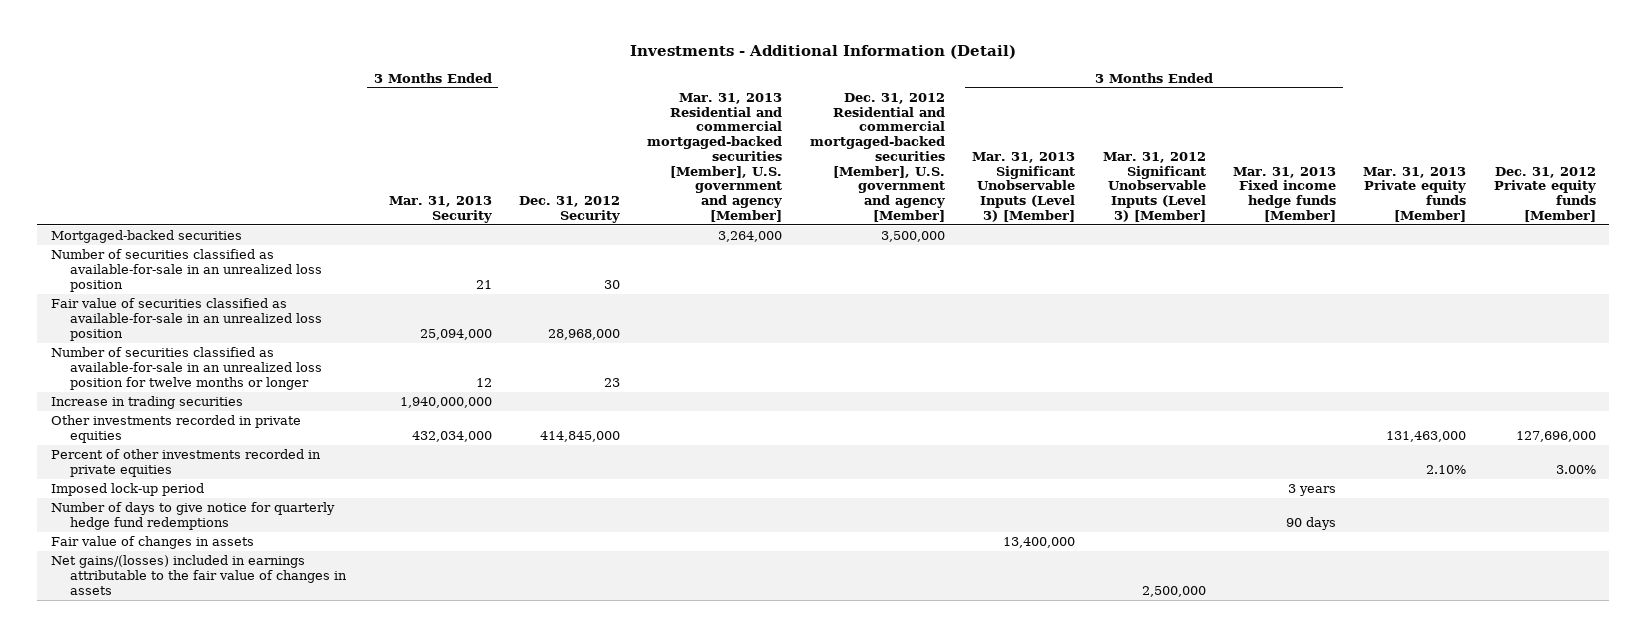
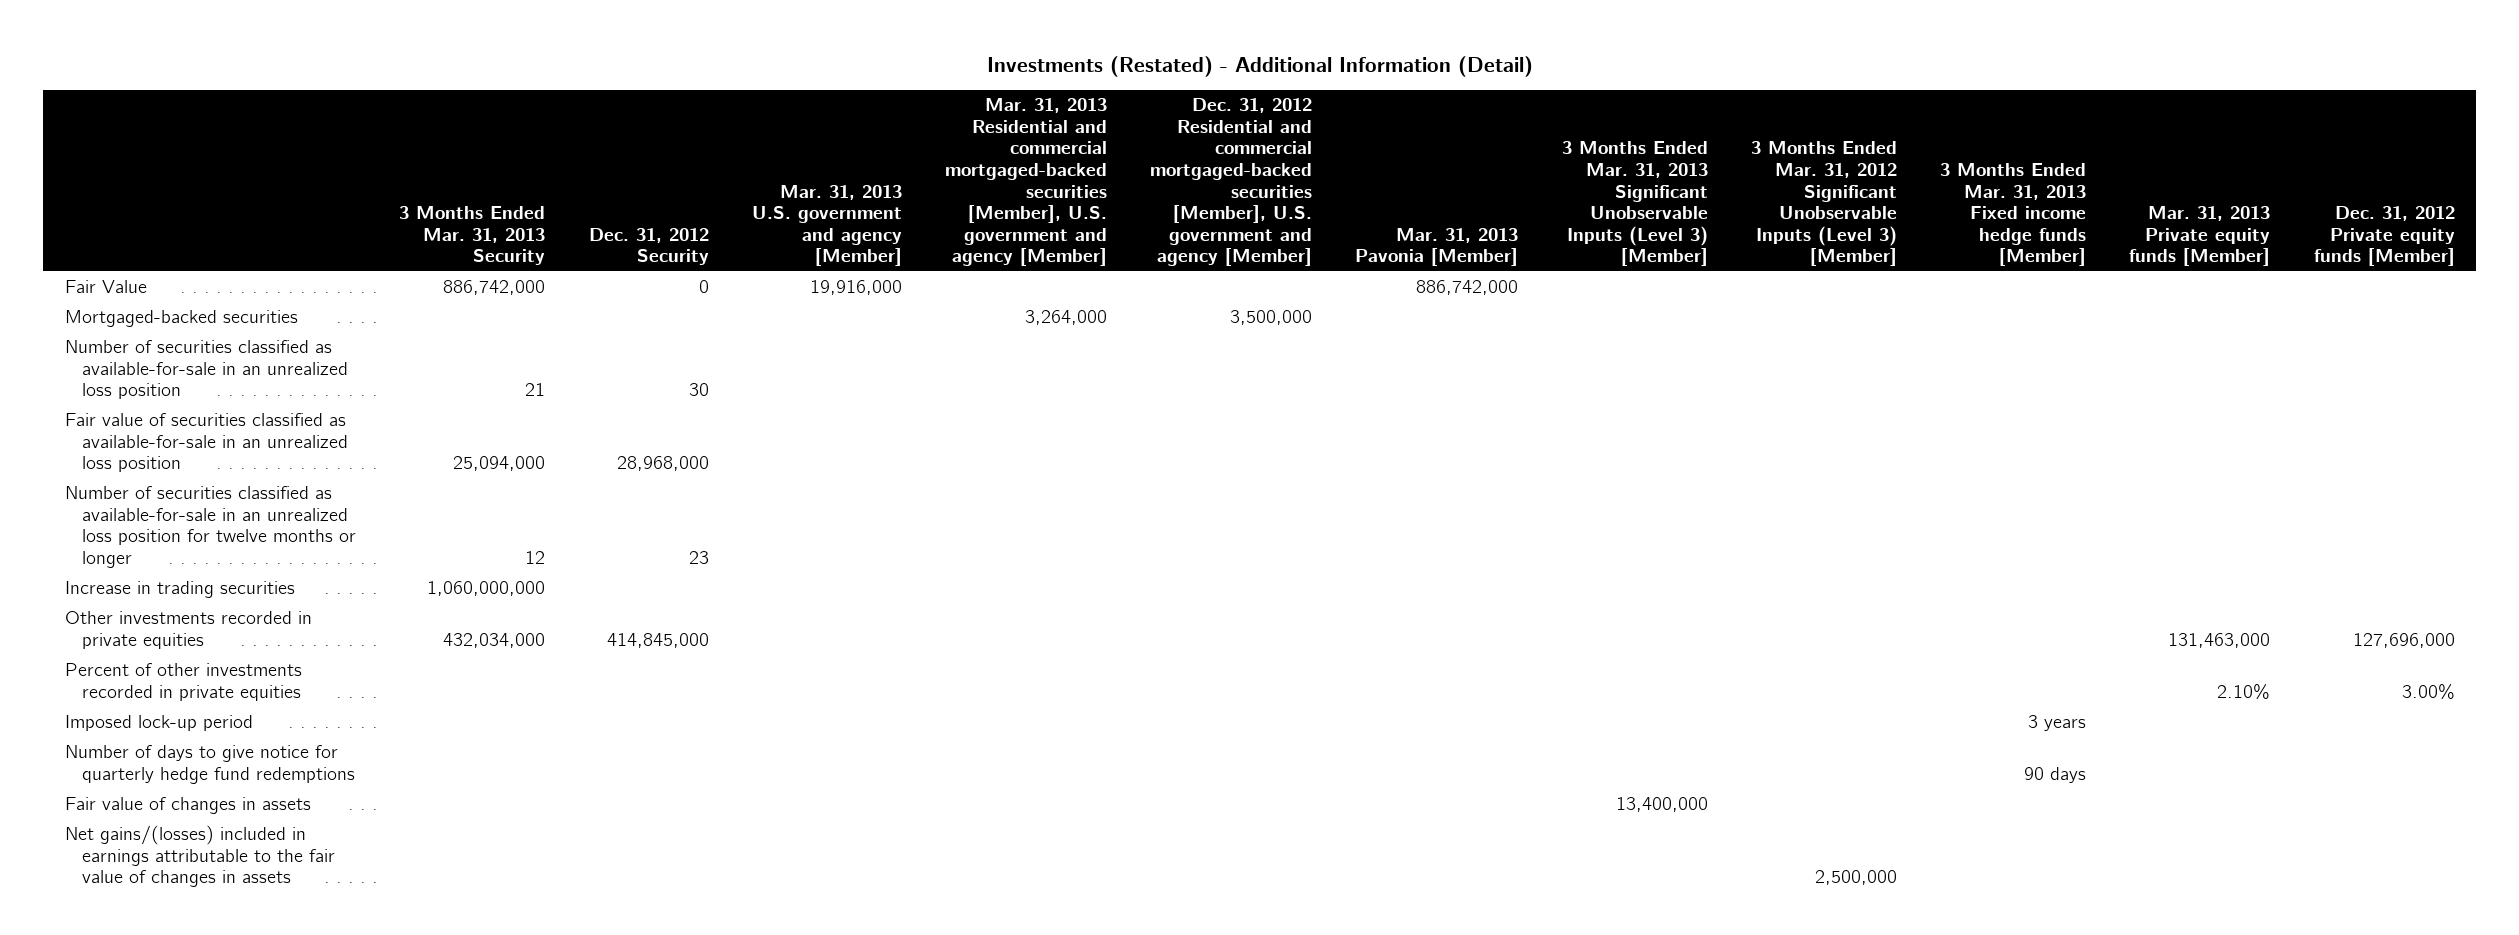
[630,45,1017,60] Investments - Additional Information (Detail) -> [986,55,1533,77] Investments (Restated) - Additional Information (Detail)
none -> [751,184,902,267] Mar. 31, 2013 U.S. government and agency [Member]
none -> [1355,227,1519,267] Mar. 31, 2013 Pavonia [Member]
none -> [64,280,147,294] Fair Value
[399,397,492,409] 1,940,000,000 -> [427,581,546,597] 1,060,000,000

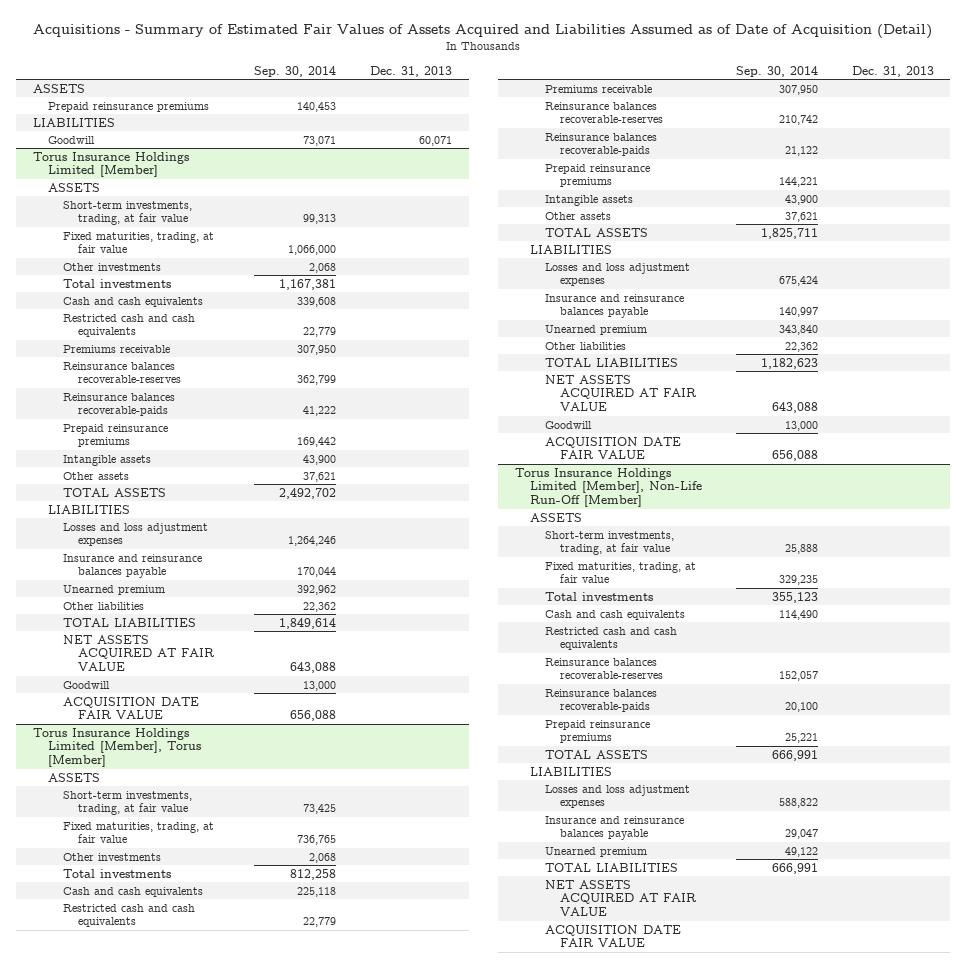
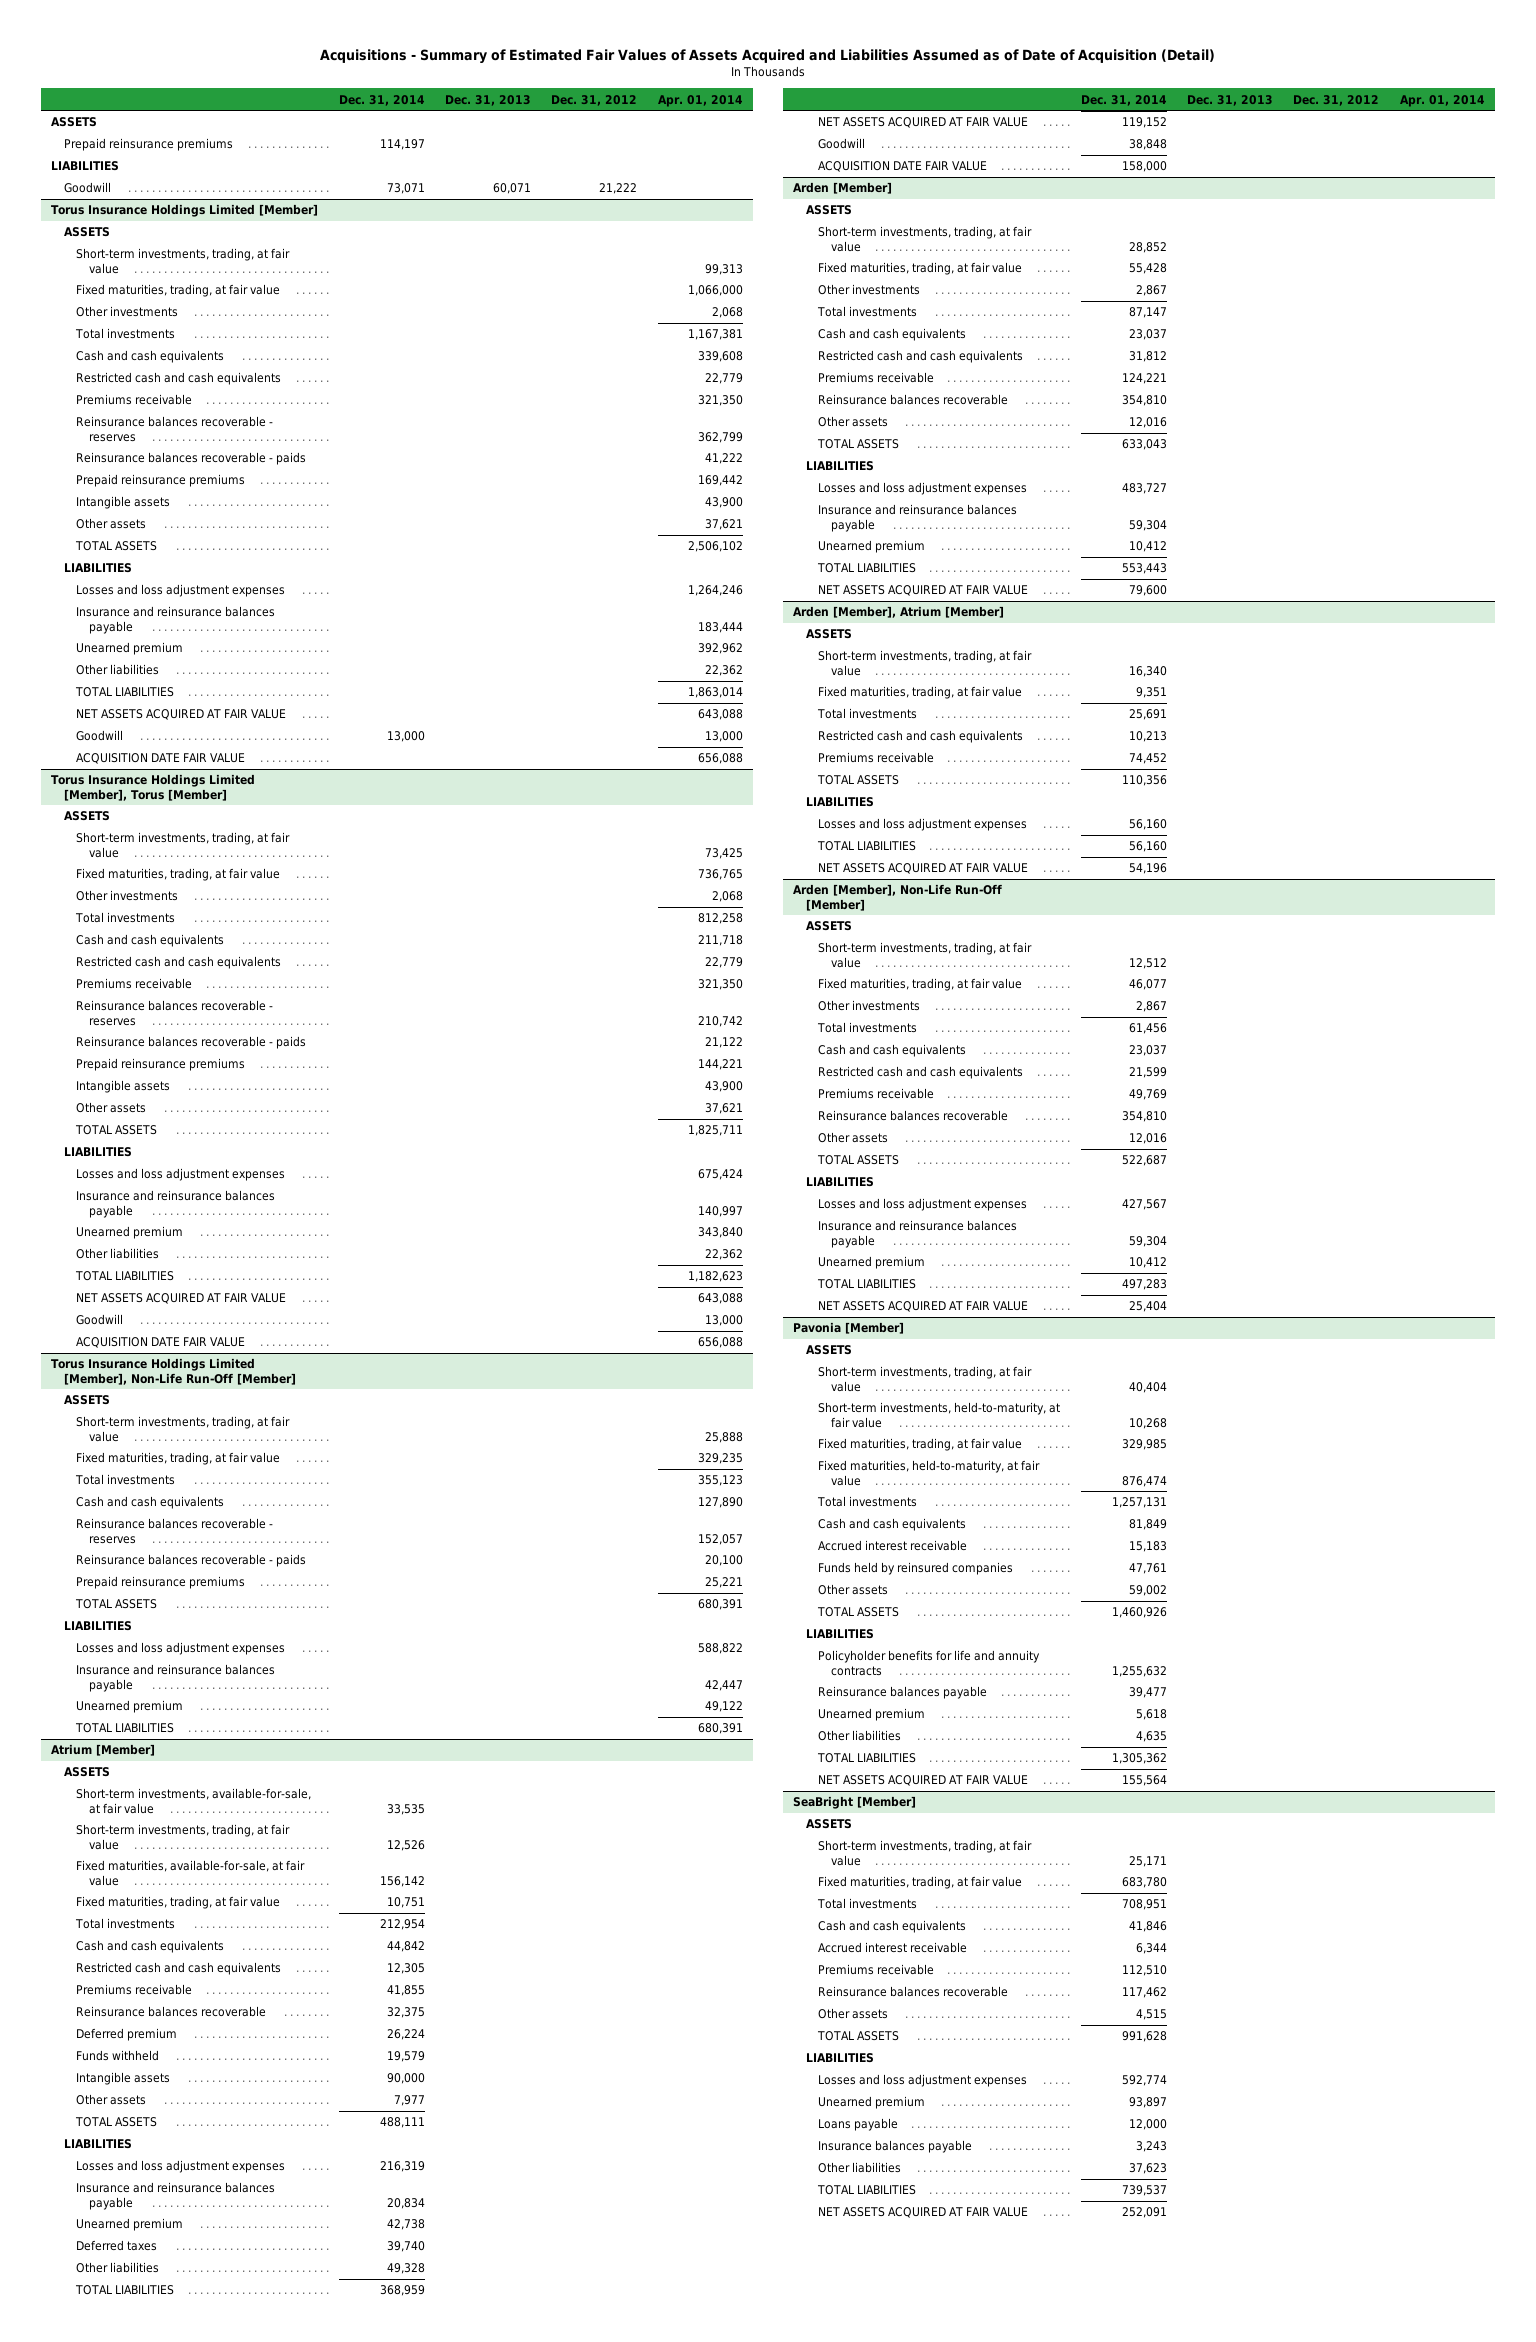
[253,65,336,77] Sep. 30, 2014 -> none
none -> [338,94,425,106] Dec. 31, 2014
none -> [551,94,638,106] Dec. 31, 2012
none -> [657,94,743,107] Apr. 01, 2014
[62,361,181,384] Reinsurance balances recoverable-reserves -> [76,416,274,442] Reinsurance balances recoverable - reserves
[62,392,175,417] Reinsurance balances recoverable-paids -> [76,452,307,466] Reinsurance balances recoverable - paids
[544,101,663,124] Reinsurance balances recoverable-reserves -> [76,1000,274,1026] Reinsurance balances recoverable - reserves
[544,132,657,157] Reinsurance balances recoverable-paids -> [76,1036,307,1050] Reinsurance balances recoverable - paids
[544,626,677,651] Restricted cash and cash equivalents -> none
[544,657,663,680] Reinsurance balances recoverable-reserves -> [76,1518,274,1544] Reinsurance balances recoverable - reserves
[544,688,657,713] Reinsurance balances recoverable-paids -> [76,1554,307,1568] Reinsurance balances recoverable - paids
[544,879,697,917] NET ASSETS ACQUIRED AT FAIR VALUE -> none
[544,924,681,948] ACQUISITION DATE FAIR VALUE -> none
none -> [51,1744,156,1757] Atrium [Member]
none -> [63,1767,110,1778] ASSETS
none -> [76,1788,312,1814] Short-term investments, available-for-sale, at fair value
none -> [76,1824,291,1850] Short-term investments, trading, at fair value
none -> [76,1860,306,1886] Fixed maturities, available-for-sale, at fair value
none -> [76,1896,281,1910] Fixed maturities, trading, at fair value
none -> [75,1918,176,1930] Total investments
none -> [76,1940,225,1954] Cash and cash equivalents
none -> [76,1962,282,1976] Restricted cash and cash equivalents
none -> [76,1984,193,1996] Premiums receivable
none -> [76,2006,267,2018] Reinsurance balances recoverable
none -> [76,2028,178,2042] Deferred premium
none -> [76,2050,160,2062] Funds withheld
none -> [76,2072,171,2086] Intangible assets
none -> [76,2094,147,2106] Other assets
none -> [75,2117,158,2128] TOTAL ASSETS
none -> [63,2139,132,2150] LIABILITIES
none -> [76,2160,286,2174] Losses and loss adjustment expenses
none -> [76,2182,276,2210] Insurance and reinsurance balances payable
none -> [76,2218,184,2232] Unearned premium
none -> [76,2240,158,2252] Deferred taxes
none -> [76,2262,160,2274] Other liabilities
none -> [75,2285,175,2296] TOTAL LIABILITIES
none -> [818,117,1029,129] NET ASSETS ACQUIRED AT FAIR VALUE
none -> [818,138,866,150] Goodwill
none -> [818,161,988,173] ACQUISITION DATE FAIR VALUE
none -> [793,182,893,195] Arden [Member]
none -> [805,205,852,216] ASSETS
none -> [818,226,1033,252] Short-term investments, trading, at fair value
none -> [818,262,1023,276] Fixed maturities, trading, at fair value
none -> [818,284,921,296] Other investments
none -> [817,306,918,318] Total investments
none -> [818,328,967,342] Cash and cash equivalents
none -> [818,350,1024,364] Restricted cash and cash equivalents
none -> [818,372,935,384] Premiums receivable
none -> [818,394,1009,406] Reinsurance balances recoverable
none -> [818,416,889,428] Other assets
none -> [817,439,900,450] TOTAL ASSETS
none -> [805,461,874,472] LIABILITIES
none -> [818,482,1028,496] Losses and loss adjustment expenses
none -> [818,504,1018,532] Insurance and reinsurance balances payable
none -> [818,540,926,554] Unearned premium
none -> [817,563,917,574] TOTAL LIABILITIES
none -> [818,585,1029,597] NET ASSETS ACQUIRED AT FAIR VALUE
none -> [793,606,1005,619] Arden [Member], Atrium [Member]
none -> [805,629,852,640] ASSETS
none -> [818,650,1033,676] Short-term investments, trading, at fair value
none -> [818,686,1023,700] Fixed maturities, trading, at fair value
none -> [817,708,918,720] Total investments
none -> [818,730,1024,744] Restricted cash and cash equivalents
none -> [818,752,935,764] Premiums receivable
none -> [817,775,900,786] TOTAL ASSETS
none -> [805,797,874,808] LIABILITIES
none -> [818,818,1028,832] Losses and loss adjustment expenses
none -> [817,841,917,852] TOTAL LIABILITIES
none -> [818,863,1029,875] NET ASSETS ACQUIRED AT FAIR VALUE
none -> [793,884,1003,911] Arden [Member], Non-Life Run-Off [Member]
none -> [805,921,852,932] ASSETS
none -> [818,942,1033,968] Short-term investments, trading, at fair value
none -> [818,978,1023,992] Fixed maturities, trading, at fair value
none -> [818,1000,921,1012] Other investments
none -> [817,1022,918,1034] Total investments
none -> [818,1044,967,1058] Cash and cash equivalents
none -> [818,1066,1024,1080] Restricted cash and cash equivalents
none -> [818,1088,935,1100] Premiums receivable
none -> [818,1110,1009,1122] Reinsurance balances recoverable
none -> [818,1132,889,1144] Other assets
none -> [817,1155,900,1166] TOTAL ASSETS
none -> [805,1177,874,1188] LIABILITIES
none -> [818,1198,1028,1212] Losses and loss adjustment expenses
none -> [818,1220,1018,1248] Insurance and reinsurance balances payable
none -> [818,1256,926,1270] Unearned premium
none -> [817,1279,917,1290] TOTAL LIABILITIES
none -> [818,1301,1029,1313] NET ASSETS ACQUIRED AT FAIR VALUE
none -> [793,1322,905,1335] Pavonia [Member]
none -> [805,1345,852,1356] ASSETS
none -> [818,1366,1033,1392] Short-term investments, trading, at fair value
none -> [818,1402,1061,1428] Short-term investments, held-to-maturity, at fair value
none -> [818,1438,1023,1452] Fixed maturities, trading, at fair value
none -> [818,1460,1041,1486] Fixed maturities, held-to-maturity, at fair value
none -> [817,1496,918,1508] Total investments
none -> [818,1518,967,1532] Cash and cash equivalents
none -> [818,1540,968,1552] Accrued interest receivable
none -> [818,1562,1014,1576] Funds held by reinsured companies
none -> [818,1584,889,1596] Other assets
none -> [817,1607,900,1618] TOTAL ASSETS
none -> [805,1629,874,1640] LIABILITIES
none -> [818,1650,1041,1676] Policyholder benefits for life and annuity contracts
none -> [818,1686,988,1700] Reinsurance balances payable
none -> [818,1708,926,1722] Unearned premium
none -> [818,1730,902,1742] Other liabilities
none -> [817,1753,917,1764] TOTAL LIABILITIES
none -> [818,1775,1029,1787] NET ASSETS ACQUIRED AT FAIR VALUE
none -> [793,1796,917,1810] SeaBright [Member]
none -> [805,1819,852,1830] ASSETS
none -> [818,1840,1033,1866] Short-term investments, trading, at fair value
none -> [818,1876,1023,1890] Fixed maturities, trading, at fair value
none -> [817,1898,918,1910] Total investments
none -> [818,1920,967,1934] Cash and cash equivalents
none -> [818,1942,968,1954] Accrued interest receivable
none -> [818,1964,935,1976] Premiums receivable
none -> [818,1986,1009,1998] Reinsurance balances recoverable
none -> [818,2008,889,2020] Other assets
none -> [817,2031,900,2042] TOTAL ASSETS
none -> [805,2053,874,2064] LIABILITIES
none -> [818,2074,1028,2088] Losses and loss adjustment expenses
none -> [818,2096,926,2110] Unearned premium
none -> [818,2118,899,2132] Loans payable
none -> [818,2140,973,2154] Insurance balances payable
none -> [818,2162,902,2174] Other liabilities
none -> [817,2185,917,2196] TOTAL LIABILITIES
none -> [818,2207,1029,2219] NET ASSETS ACQUIRED AT FAIR VALUE

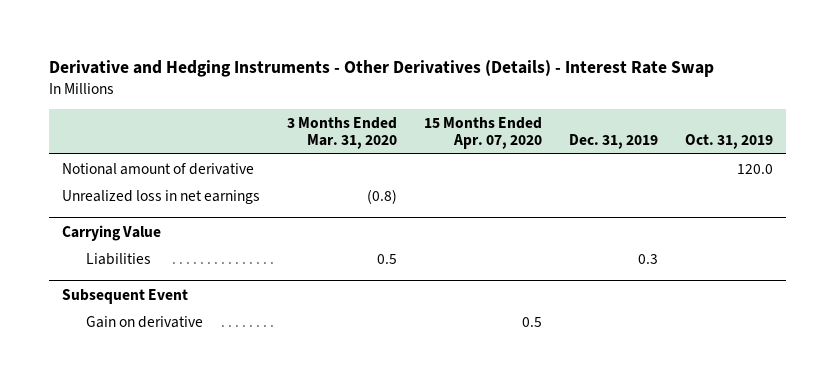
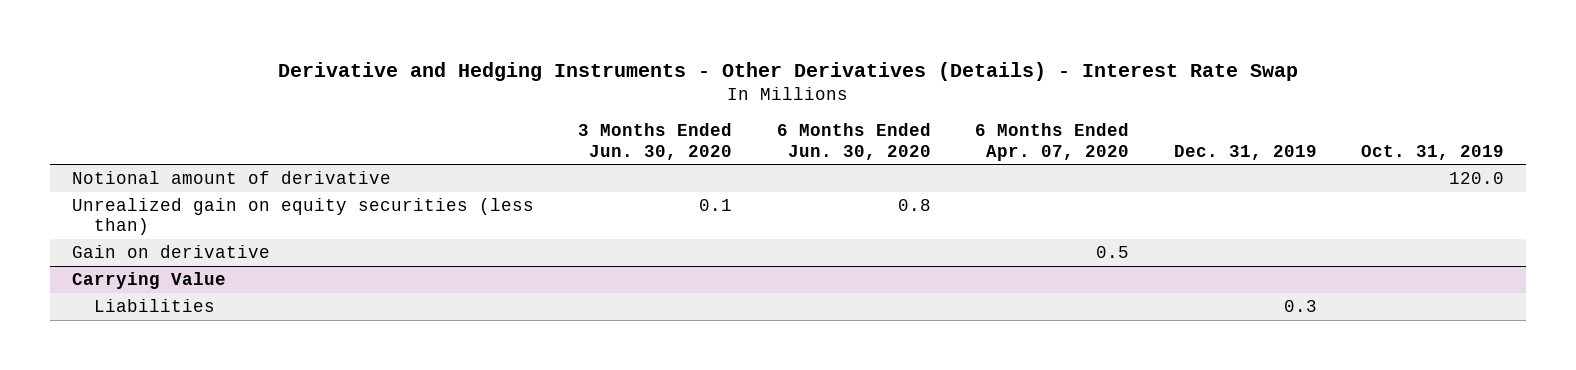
[287,116,398,150] 3 Months Ended Mar. 31, 2020 -> none
[424,116,543,150] 15 Months Ended Apr. 07, 2020 -> none
none -> [578,123,733,160] 3 Months Ended Jun. 30, 2020
none -> [776,123,931,160] 6 Months Ended Jun. 30, 2020
none -> [975,123,1130,161] 6 Months Ended Apr. 07, 2020
[62,189,261,204] Unrealized loss in net earnings -> [71,197,534,236] Unrealized gain on equity securities (less than)
none -> [71,244,270,258] Gain on derivative
[62,288,189,304] Subsequent Event -> none
[85,315,203,328] Gain on derivative -> none

